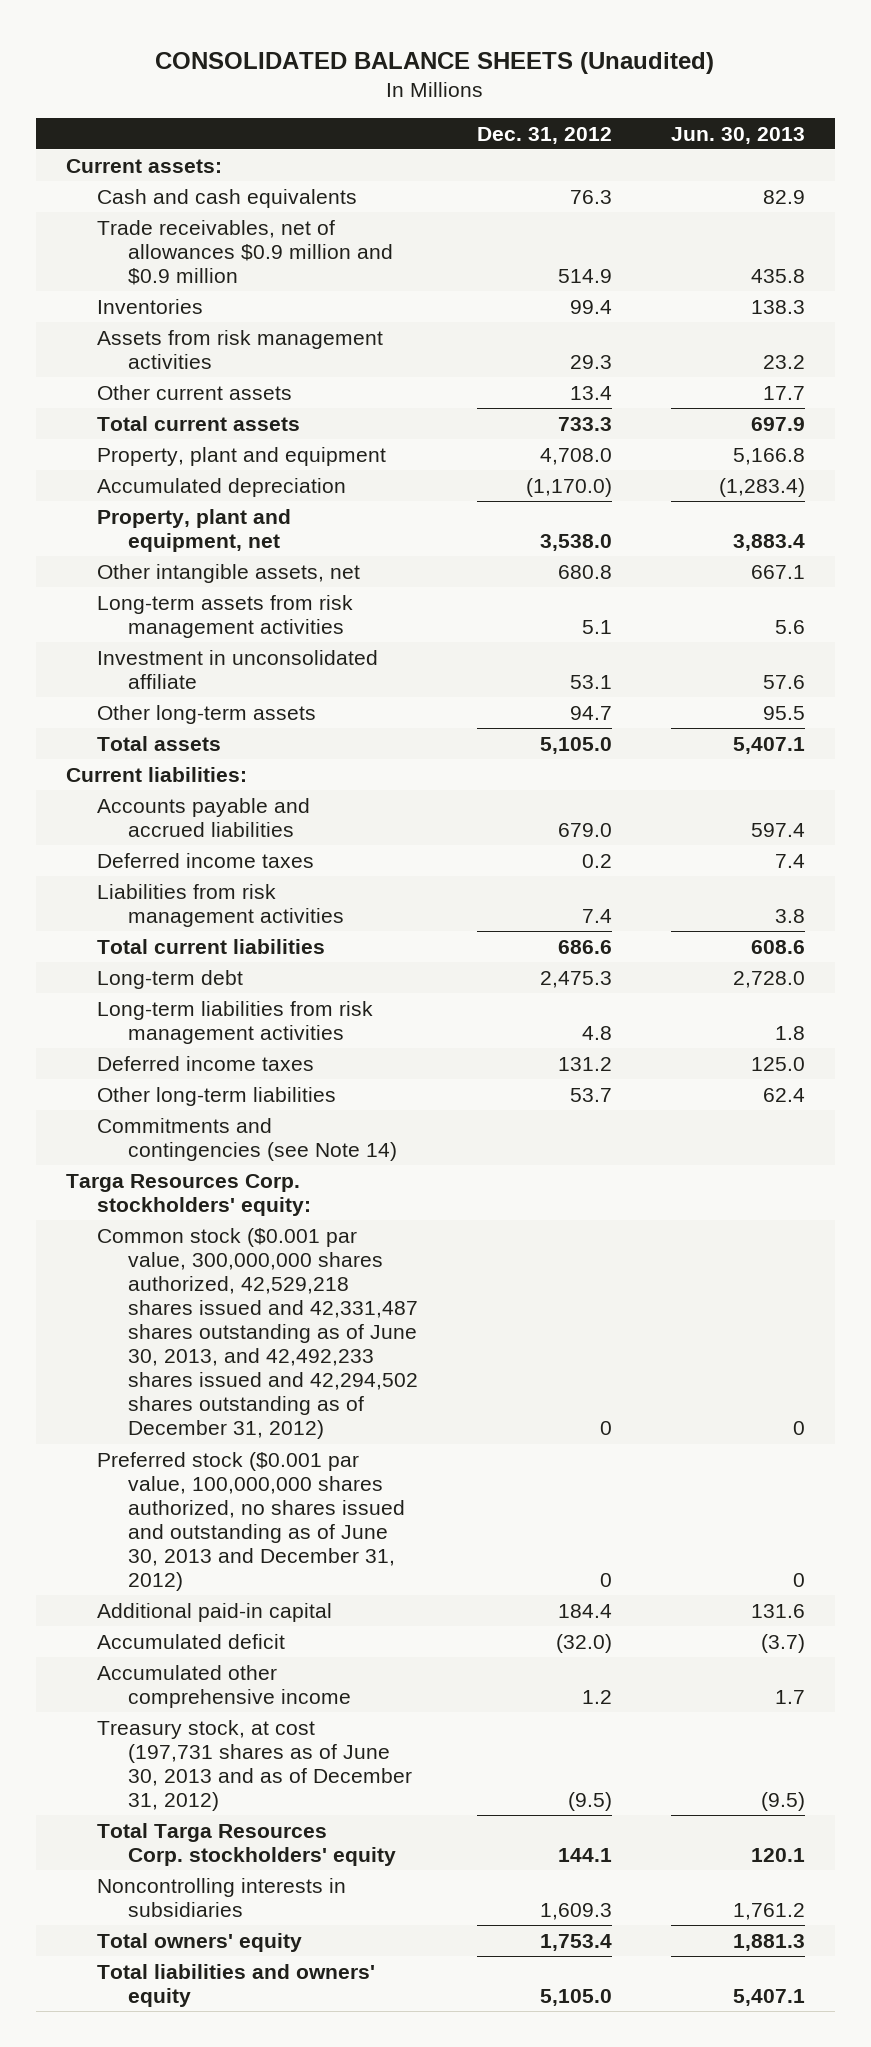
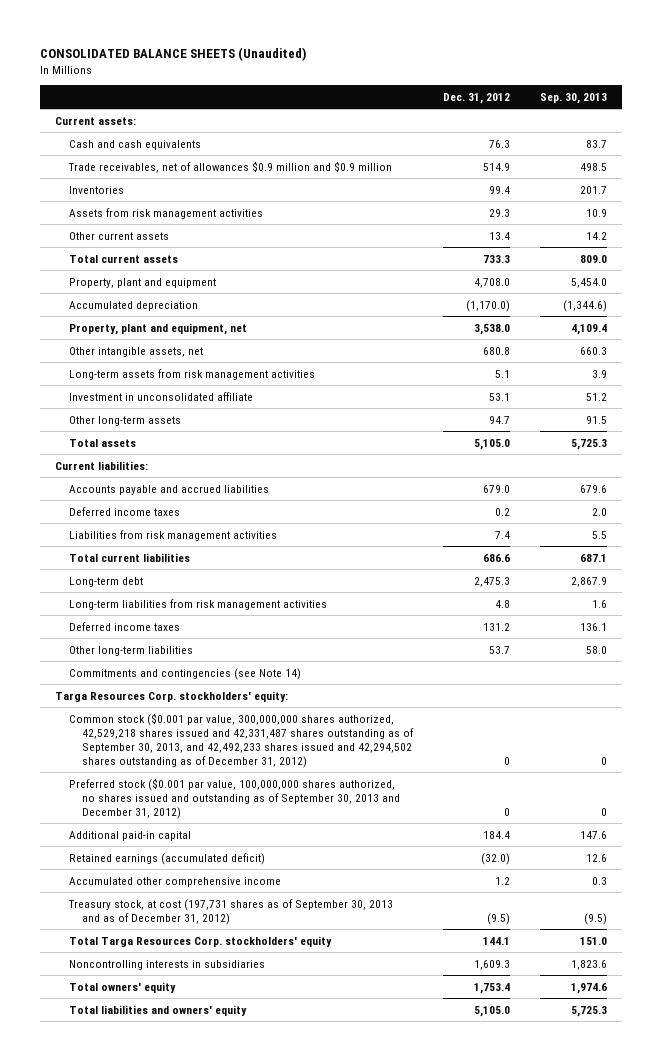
[671,126,806,144] Jun. 30, 2013 -> none
none -> [540,92,608,104] Sep. 30, 2013
[96,1227,419,1440] Common stock ($0.001 par value, 300,000,000 shares authorized, 42,529,218 shares issued and 42,331,487 shares outstanding as of June 30, 2013, and 42,492,233 shares issued and 42,294,502 shares outstanding as of December 31, 2012) -> [68,712,414,768] Common stock ($0.001 par value, 300,000,000 shares authorized, 42,529,218 shares issued and 42,331,487 shares outstanding as of September 30, 2013, and 42,492,233 shares issued and 42,294,502 shares outstanding as of December 31, 2012)
[96,1451,406,1592] Preferred stock ($0.001 par value, 100,000,000 shares authorized, no shares issued and outstanding as of June 30, 2013 and December 31, 2012) -> [68,777,400,819] Preferred stock ($0.001 par value, 100,000,000 shares authorized, no shares issued and outstanding as of September 30, 2013 and December 31, 2012)
[96,1633,285,1649] Accumulated deficit -> [68,852,265,865] Retained earnings (accumulated deficit)
[96,1719,413,1811] Treasury stock, at cost (197,731 shares as of June 30, 2013 and as of December 31, 2012) -> [67,898,393,925] Treasury stock, at cost (197,731 shares as of September 30, 2013 and as of December 31, 2012)

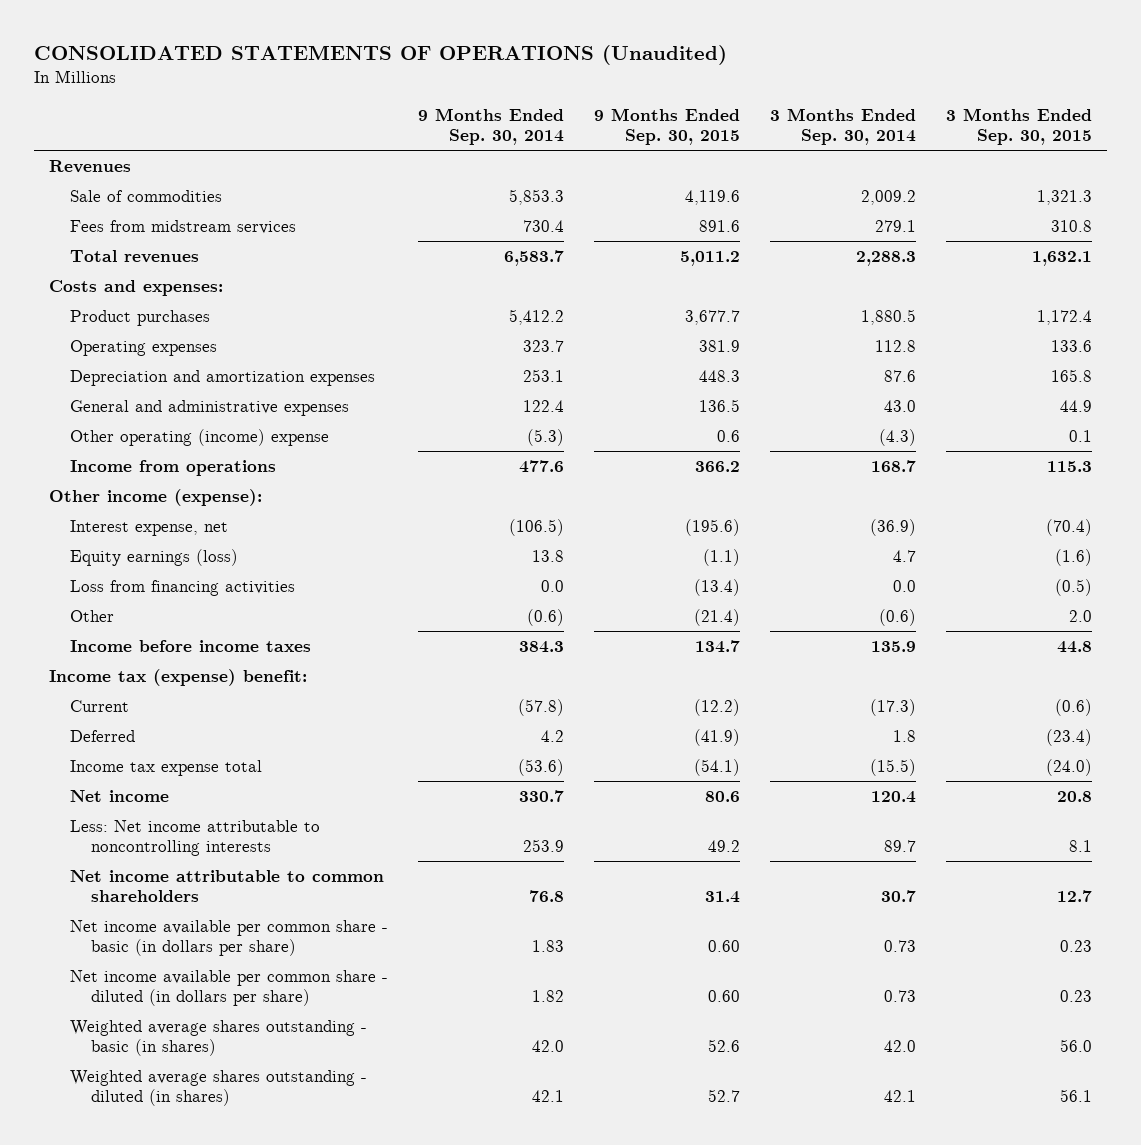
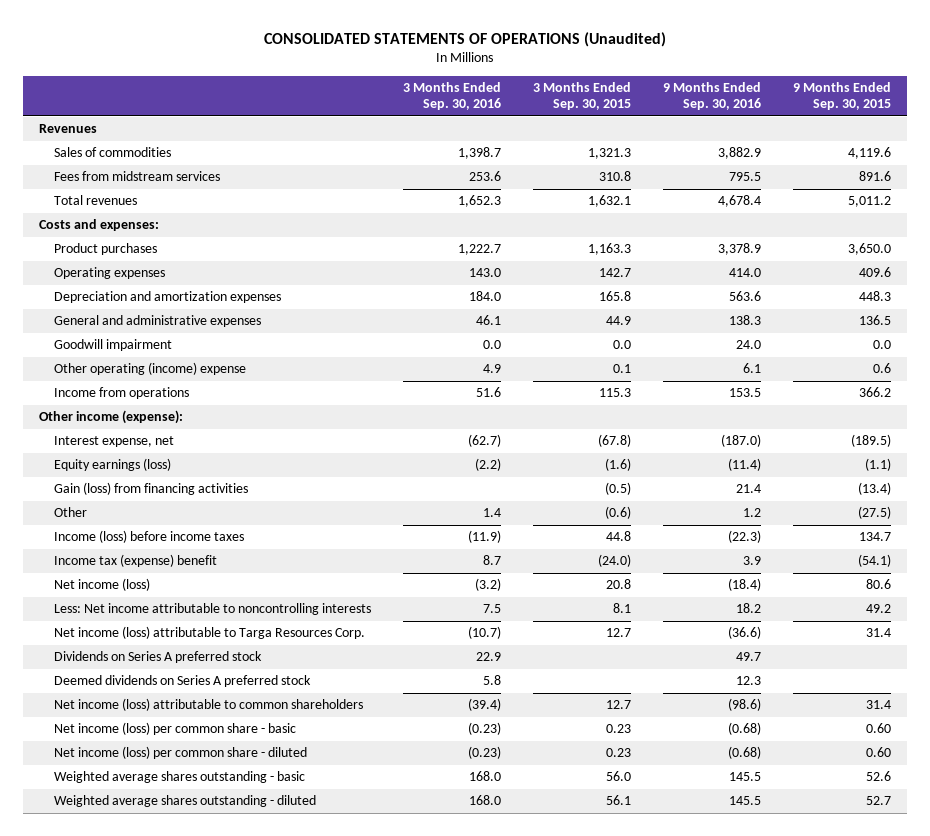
[417,107,564,145] 9 Months Ended Sep. 30, 2014 -> none
[770,107,917,145] 3 Months Ended Sep. 30, 2014 -> none
none -> [403,82,502,111] 3 Months Ended Sep. 30, 2016
none -> [662,82,761,111] 9 Months Ended Sep. 30, 2016
[69,189,222,202] Sale of commodities -> [54,147,172,158] Sales of commodities
[685,309,741,325] 3,677.7 -> [847,243,891,256] 3,650.0
[1037,309,1093,325] 1,172.4 -> [588,243,632,256] 1,163.3
[699,339,741,352] 381.9 -> [858,267,891,278] 409.6
[1051,339,1093,352] 133.6 -> [599,268,632,278] 142.7
none -> [54,339,173,352] Goodwill impairment
[685,518,741,536] (195.6) -> [850,434,891,448] (189.5)
[1046,518,1093,536] (70.4) -> [598,434,632,448] (67.8)
[48,668,307,686] Income tax (expense) benefit: -> none
[69,699,129,712] Current -> none
[69,729,135,742] Deferred -> none
[69,579,295,596] Loss from financing activities -> [54,482,249,496] Gain (loss) from financing activities
[694,608,741,626] (21.4) -> [857,506,891,520] (27.5)
[1069,609,1093,622] 2.0 -> [605,506,632,520] (0.6)
[69,639,311,652] Income before income taxes -> [54,530,245,544] Income (loss) before income taxes
[69,759,262,776] Income tax expense total -> [54,554,218,568] Income tax (expense) benefit
[69,789,169,802] Net income -> [54,578,151,592] Net income (loss)
[69,869,384,902] Net income attributable to common shareholders -> [54,626,366,640] Net income (loss) attributable to Targa Resources Corp.
none -> [54,651,263,664] Dividends on Series A preferred stock
none -> [54,675,312,688] Deemed dividends on Series A preferred stock
none -> [54,698,364,712] Net income (loss) attributable to common shareholders
[69,919,388,956] Net income available per common share - basic (in dollars per share) -> [54,722,297,736] Net income (loss) per common share - basic
[69,969,388,1006] Net income available per common share - diluted (in dollars per share) -> [54,746,308,760] Net income (loss) per common share - diluted
[69,1019,367,1056] Weighted average shares outstanding - basic (in shares) -> [54,771,306,784] Weighted average shares outstanding - basic
[69,1069,367,1106] Weighted average shares outstanding - diluted (in shares) -> [54,795,317,808] Weighted average shares outstanding - diluted

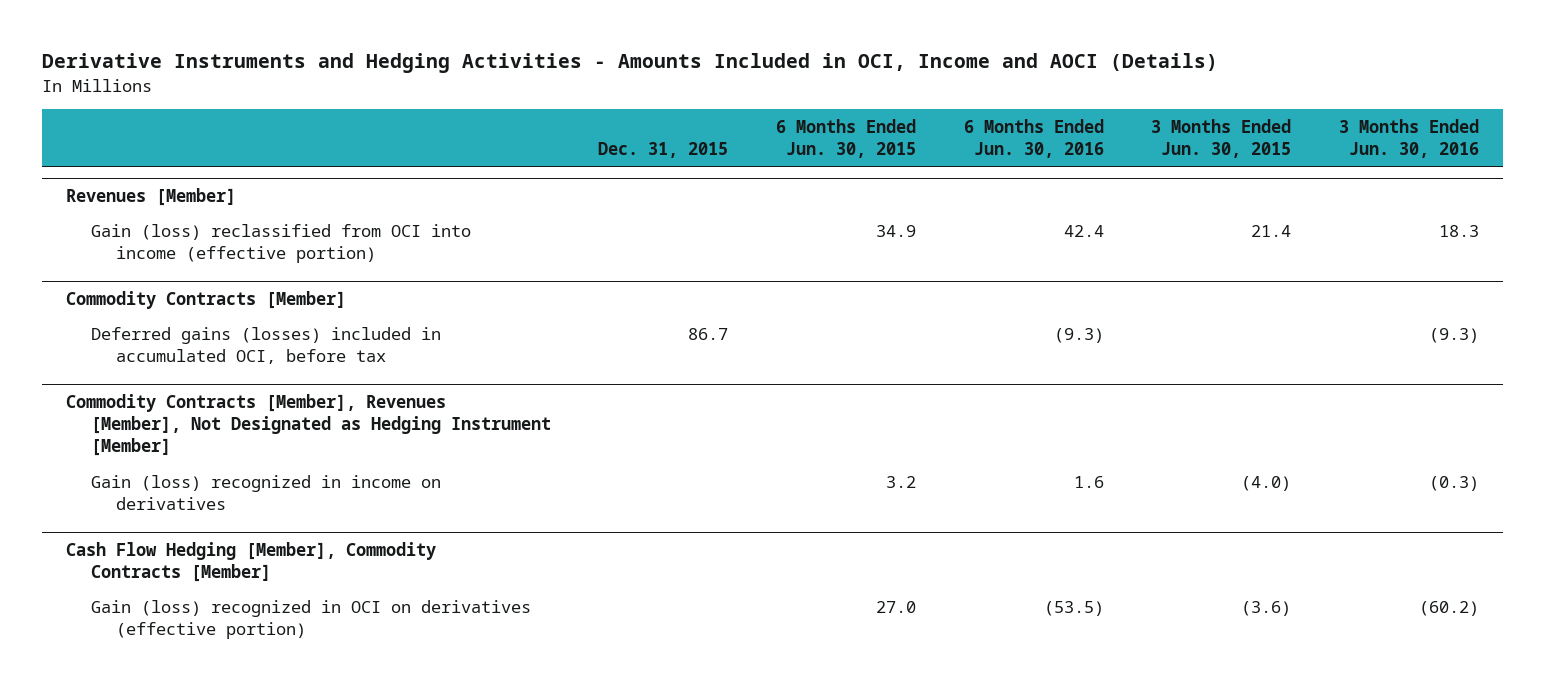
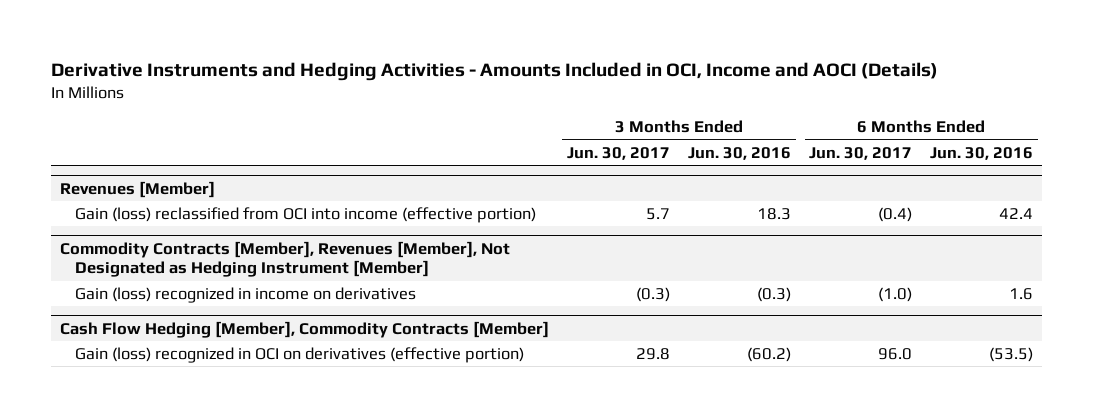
[598,141,729,158] Dec. 31, 2015 -> none
[775,118,916,158] 6 Months Ended Jun. 30, 2015 -> none
[1151,118,1292,158] 3 Months Ended Jun. 30, 2015 -> none
none -> [566,146,670,160] Jun. 30, 2017
none -> [809,146,913,160] Jun. 30, 2017
[65,290,346,309] Commodity Contracts [Member] -> none
[90,326,441,364] Deferred gains (losses) included in accumulated OCI, before tax -> none

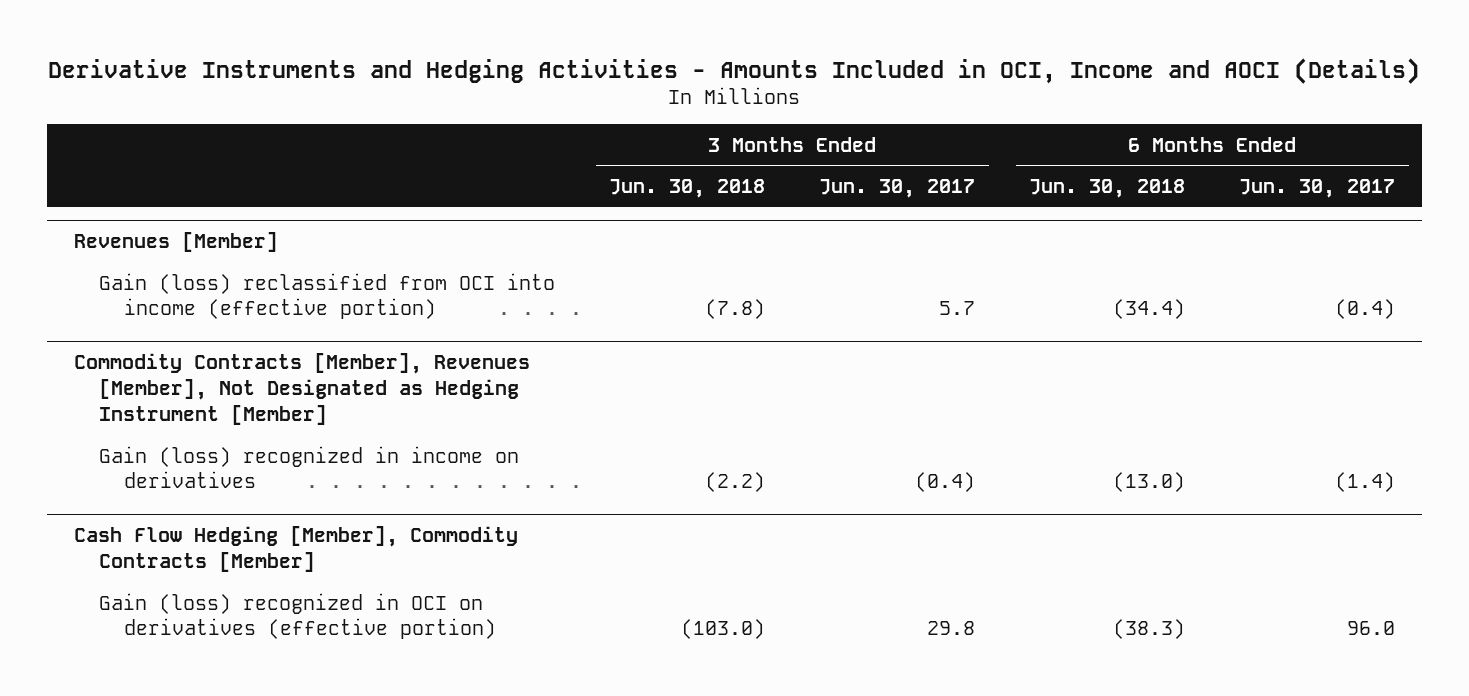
[688,146,792,160] Jun. 30, 2016 -> none
[930,146,1034,160] Jun. 30, 2016 -> none
none -> [609,179,766,199] Jun. 30, 2018
none -> [1029,179,1186,199] Jun. 30, 2018
[635,286,670,302] (0.3) -> [915,472,976,493] (0.4)
[878,286,913,302] (1.0) -> [1335,472,1396,493] (1.4)

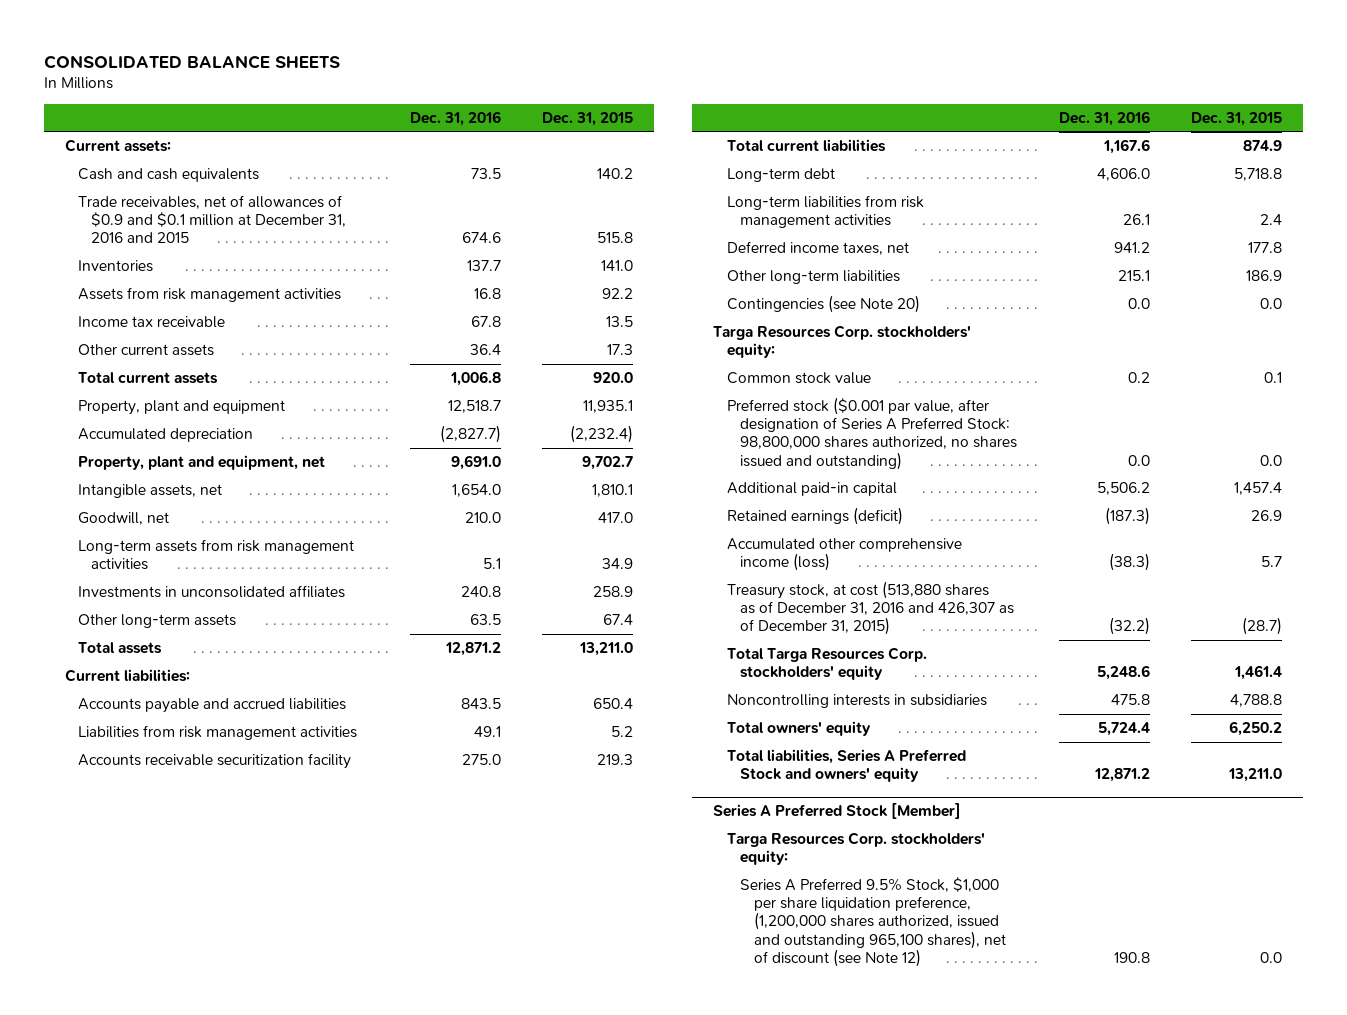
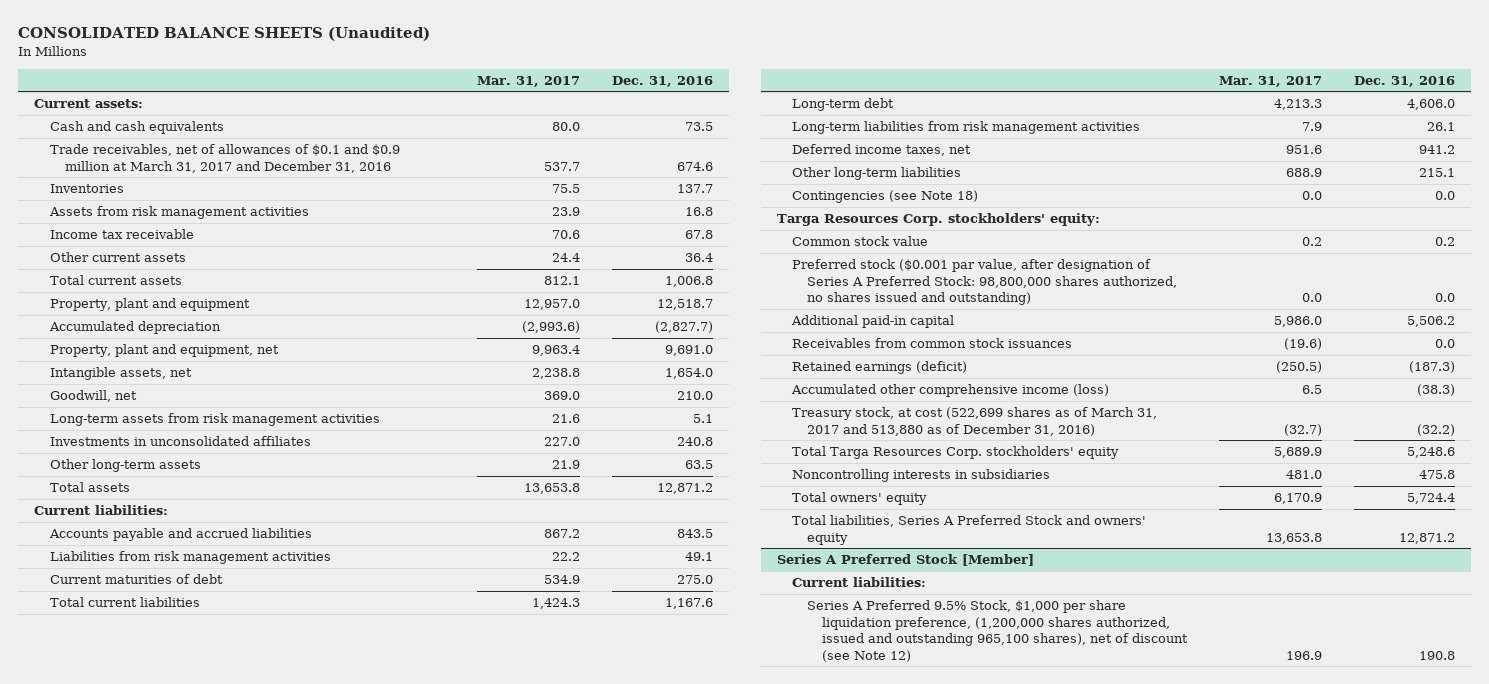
[43,54,340,69] CONSOLIDATED BALANCE SHEETS -> [18,27,431,42] CONSOLIDATED BALANCE SHEETS (Unaudited)
[542,111,634,126] Dec. 31, 2015 -> none
none -> [476,75,580,87] Mar. 31, 2017
[77,194,347,244] Trade receivables, net of allowances of $0.9 and $0.1 million at December 31, 2016 and 2015 -> [49,144,400,173] Trade receivables, net of allowances of $0.1 and $0.9 million at March 31, 2017 and December 31, 2016
[77,752,351,769] Accounts receivable securitization facility -> [49,574,223,585] Current maturities of debt
[726,294,920,313] Contingencies (see Note 20) -> [791,190,978,204] Contingencies (see Note 18)
none -> [791,338,1072,349] Receivables from common stock issuances
[726,580,1015,636] Treasury stock, at cost (513,880 shares as of December 31, 2016 and 426,307 as of December 31, 2015) -> [791,407,1157,436] Treasury stock, at cost (522,699 shares as of March 31, 2017 and 513,880 as of December 31, 2016)
[726,831,985,866] Targa Resources Corp. stockholders' equity: -> none
none -> [791,577,926,588] Current liabilities:

